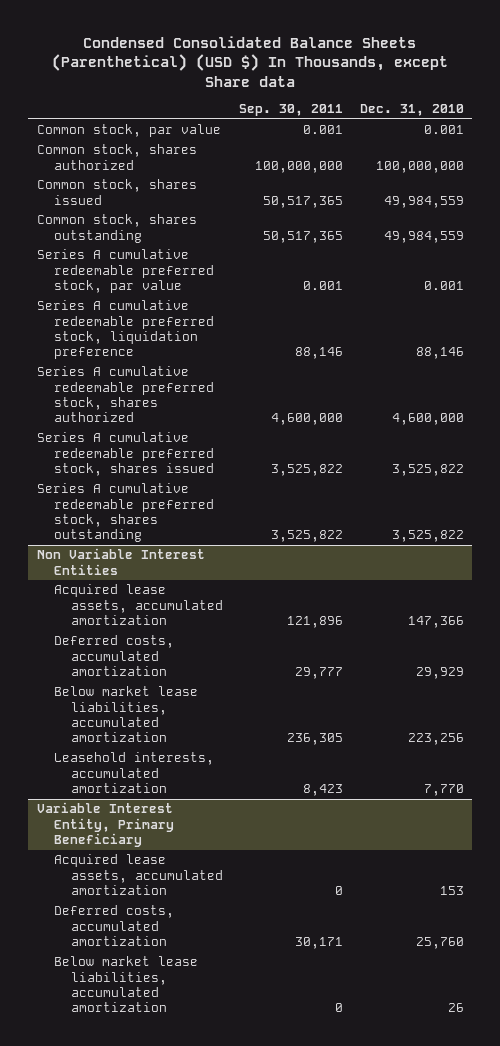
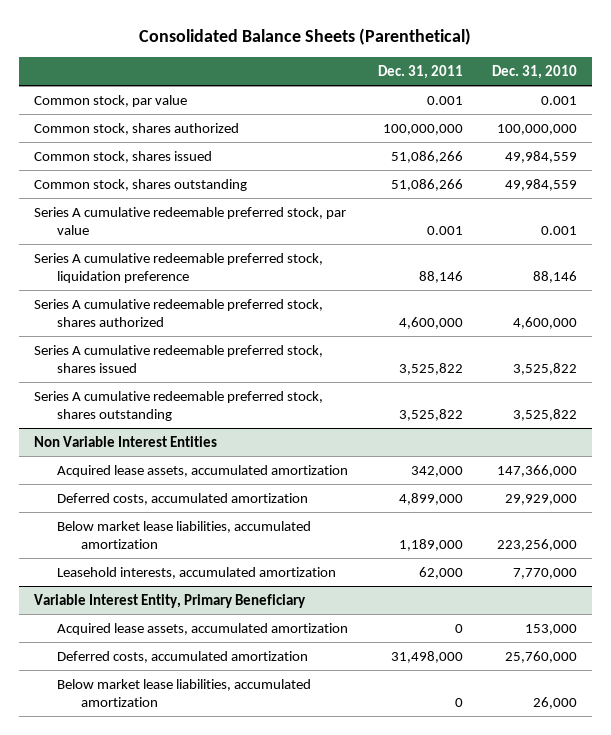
[52,35,449,87] Condensed Consolidated Balance Sheets (Parenthetical) (USD $) In Thousands, except Share data -> [139,28,472,46] Consolidated Balance Sheets (Parenthetical)
[239,104,344,117] Sep. 30, 2011 -> none
none -> [377,65,463,80] Dec. 31, 2011
[407,616,464,629] 147,366 -> [497,464,578,477] 147,366,000
[415,667,464,680] 29,929 -> [505,493,578,505] 29,929,000
[407,733,464,746] 223,256 -> [497,538,578,551] 223,256,000
[423,784,464,797] 7,770 -> [513,567,578,579] 7,770,000
[439,886,464,896] 153 -> [525,623,578,635] 153,000
[415,937,464,950] 25,760 -> [505,650,578,663] 25,760,000
[447,1003,464,1013] 26 -> [533,696,578,709] 26,000

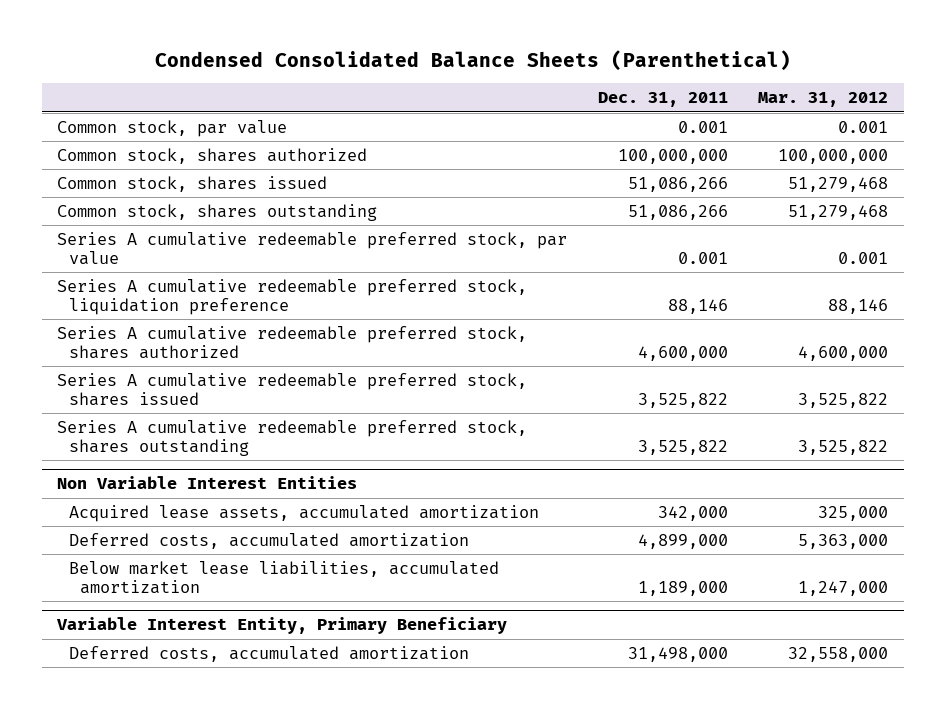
[139,28,472,46] Consolidated Balance Sheets (Parenthetical) -> [154,50,791,72] Condensed Consolidated Balance Sheets (Parenthetical)
[492,65,578,80] Dec. 31, 2010 -> none
none -> [758,92,889,108] Mar. 31, 2012
[57,566,337,579] Leasehold interests, accumulated amortization -> none
[57,622,349,635] Acquired lease assets, accumulated amortization -> none
[57,678,312,707] Below market lease liabilities, accumulated amortization -> none

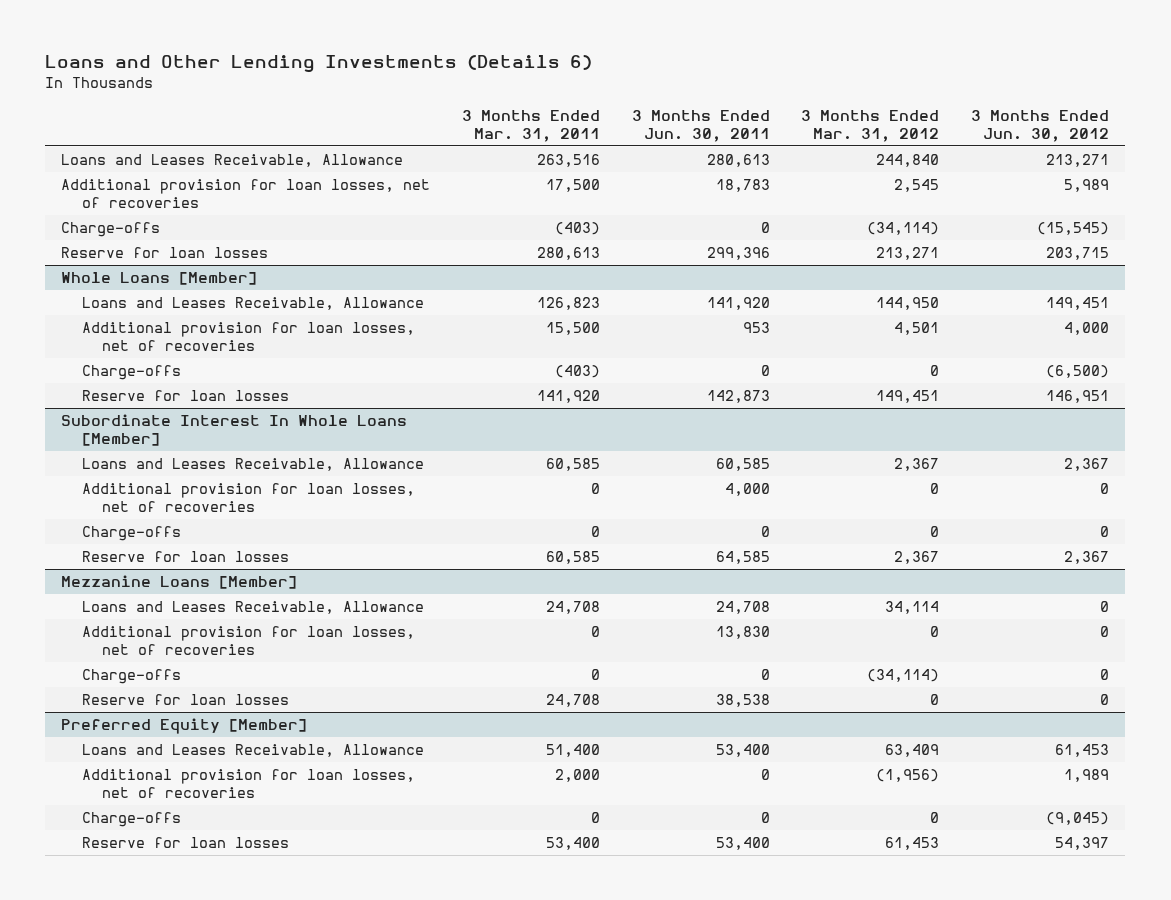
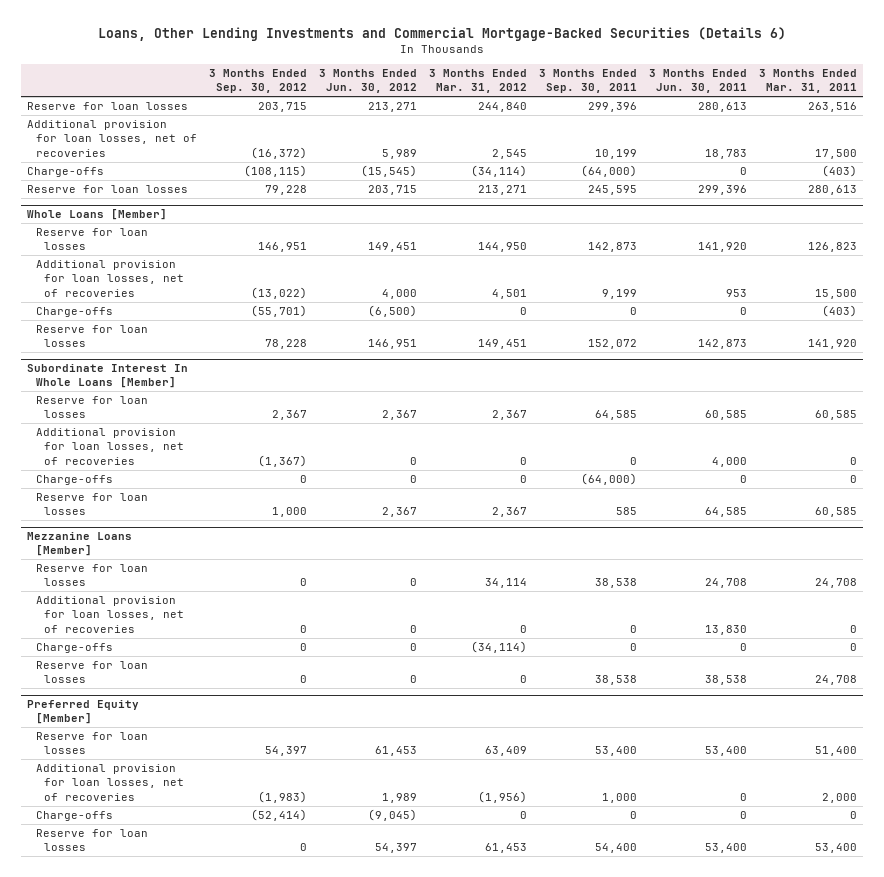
[45,55,593,74] Loans and Other Lending Investments (Details 6) -> [98,27,787,42] Loans, Other Lending Investments and Commercial Mortgage-Backed Securities (Details 6)
none -> [208,69,307,94] 3 Months Ended Sep. 30, 2012
none -> [538,69,637,94] 3 Months Ended Sep. 30, 2011
[61,154,404,168] Loans and Leases Receivable, Allowance -> [27,102,189,111] Reserve for loan losses
[81,297,424,311] Loans and Leases Receivable, Allowance -> [35,228,148,251] Reserve for loan losses
[81,458,424,472] Loans and Leases Receivable, Allowance -> [35,396,148,419] Reserve for loan losses
[81,601,424,615] Loans and Leases Receivable, Allowance -> [35,564,148,587] Reserve for loan losses
[81,744,424,758] Loans and Leases Receivable, Allowance -> [35,732,148,755] Reserve for loan losses

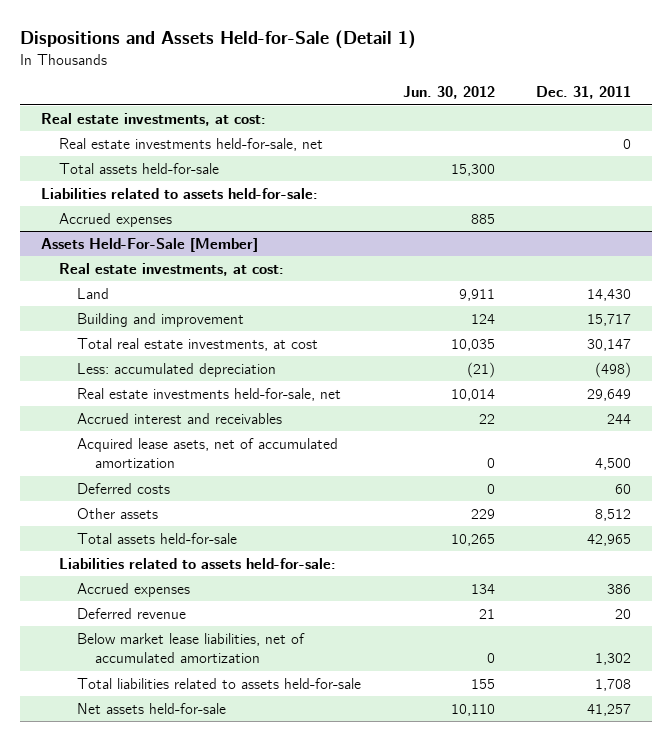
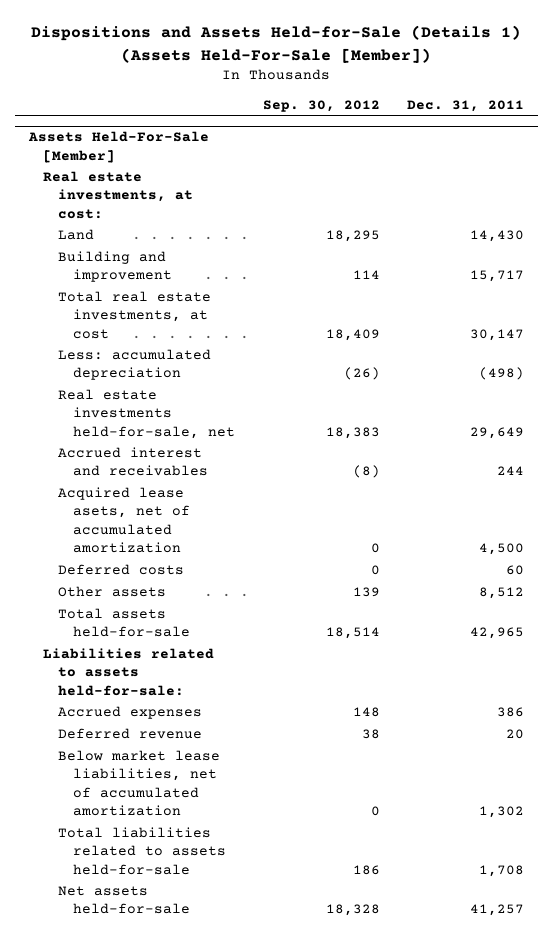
[20,30,417,50] Dispositions and Assets Held-for-Sale (Detail 1) -> [31,25,522,63] Dispositions and Assets Held-for-Sale (Details 1) (Assets Held-For-Sale [Member])
[402,86,495,100] Jun. 30, 2012 -> none
none -> [262,99,380,112] Sep. 30, 2012
[41,112,267,126] Real estate investments, at cost: -> none
[59,137,324,151] Real estate investments held-for-sale, net -> none
[59,162,220,174] Total assets held-for-sale -> none
[41,187,319,199] Liabilities related to assets held-for-sale: -> none
[59,212,173,227] Accrued expenses -> none

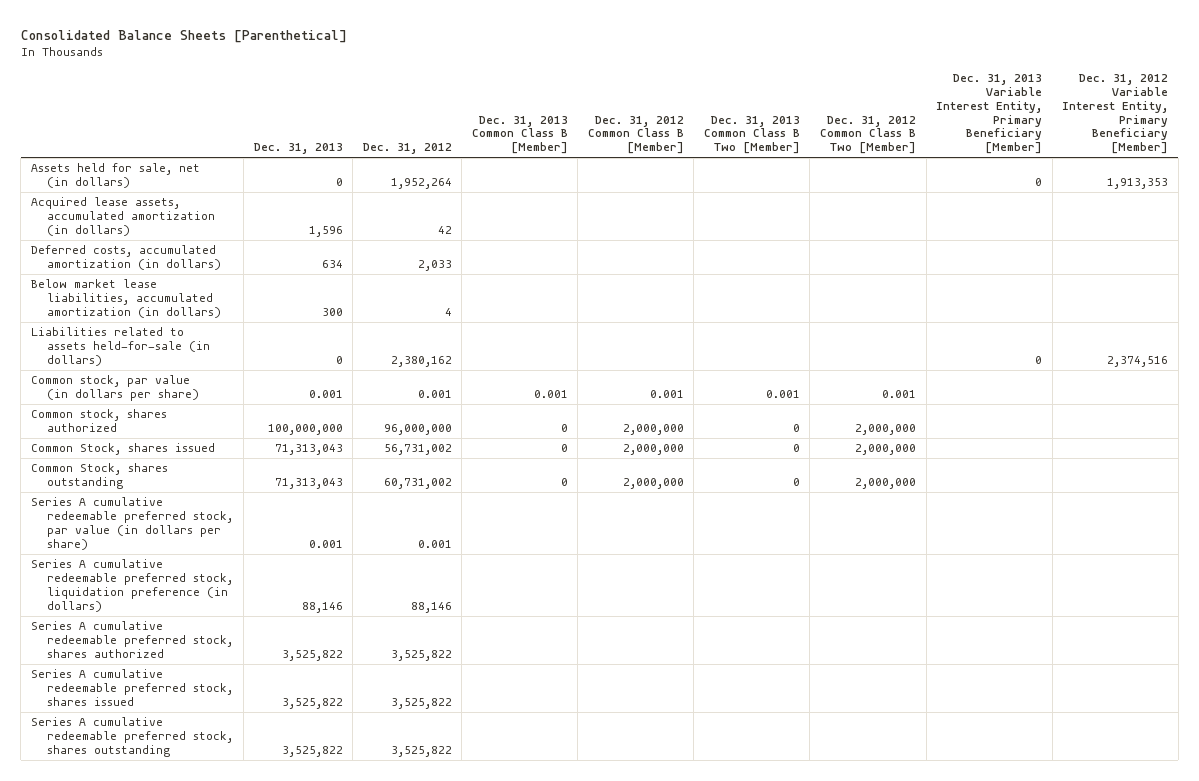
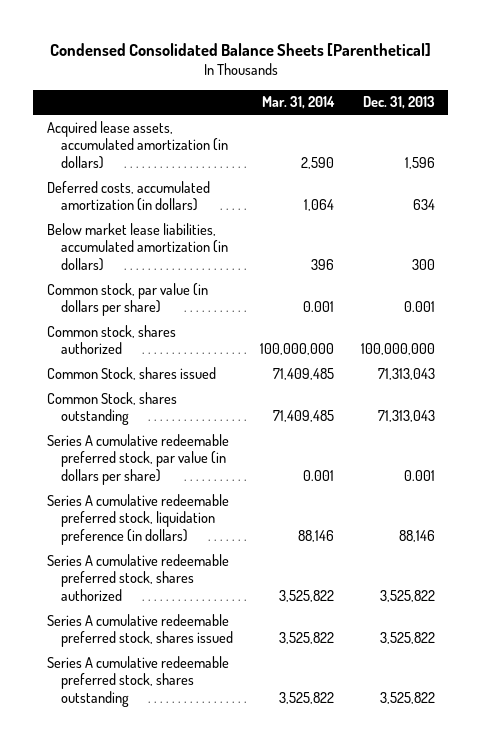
[20,29,347,43] Consolidated Balance Sheets [Parenthetical] -> [49,42,431,56] Condensed Consolidated Balance Sheets [Parenthetical]
[362,143,452,155] Dec. 31, 2012 -> none
[471,115,568,155] Dec. 31, 2013 Common Class B [Member] -> none
[587,115,684,155] Dec. 31, 2012 Common Class B [Member] -> none
[703,115,800,155] Dec. 31, 2013 Common Class B Two [Member] -> none
[819,115,916,155] Dec. 31, 2012 Common Class B Two [Member] -> none
[936,74,1043,155] Dec. 31, 2013 Variable Interest Entity, Primary Beneficiary [Member] -> none
[1062,74,1169,155] Dec. 31, 2012 Variable Interest Entity, Primary Beneficiary [Member] -> none
none -> [261,96,335,110] Mar. 31, 2014
[31,163,201,189] Assets held for sale, net (in dollars) -> none
[31,327,211,366] Liabilities related to assets held-for-sale (in dollars) -> none

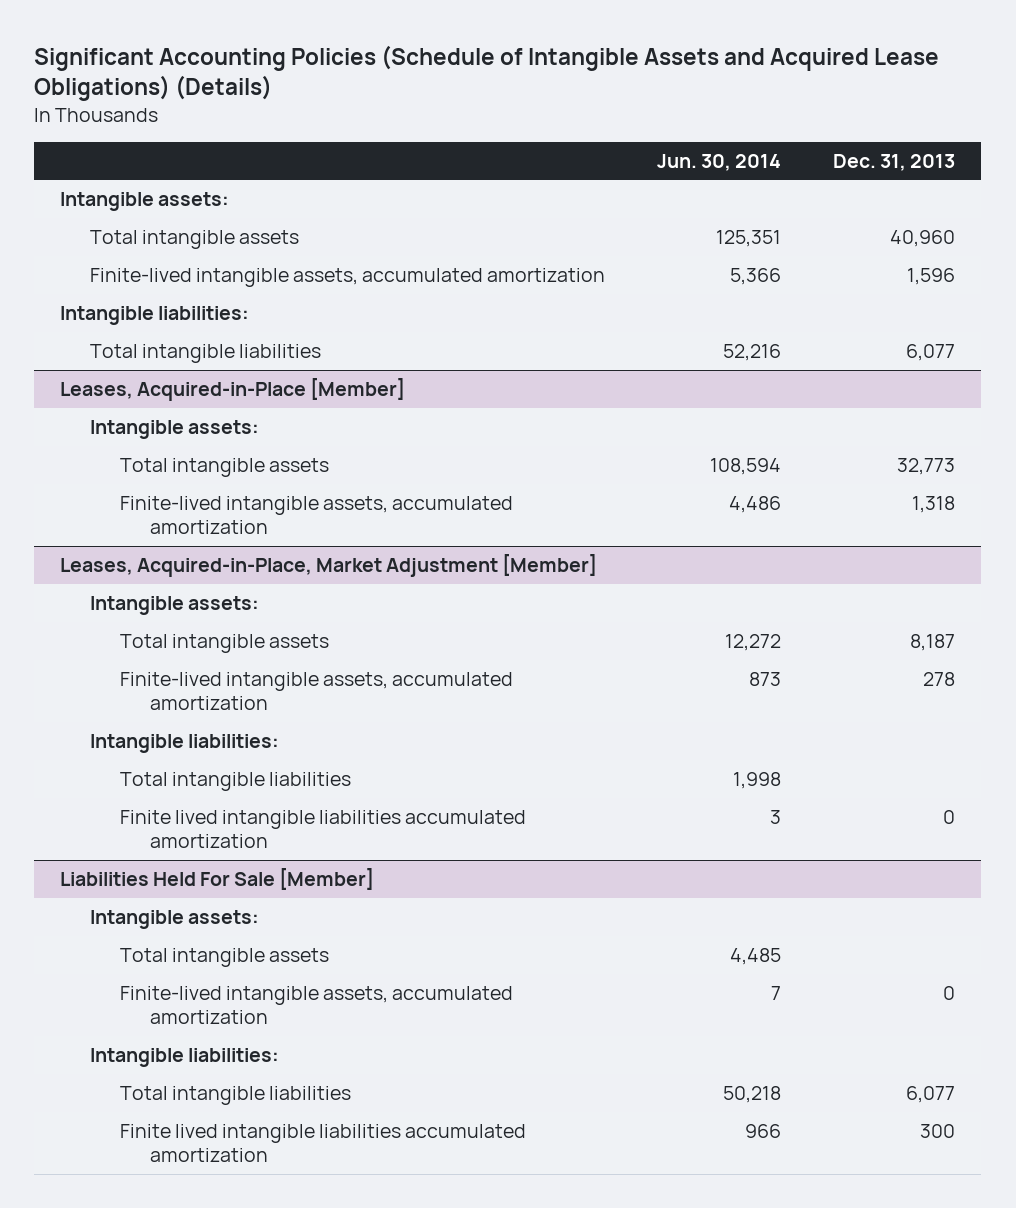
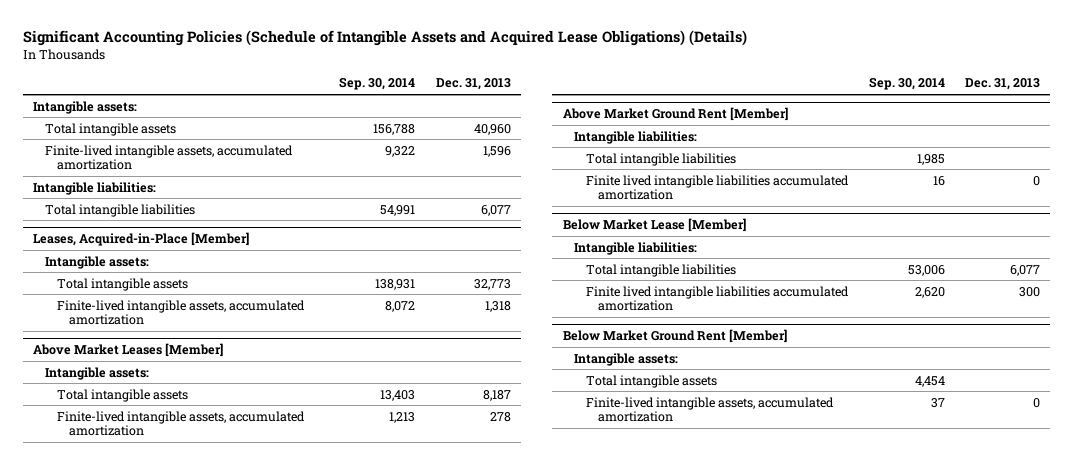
[657,153,782,171] Jun. 30, 2014 -> none
none -> [339,77,416,91] Sep. 30, 2014
[60,554,598,578] Leases, Acquired-in-Place, Market Adjustment [Member] -> none
none -> [33,343,224,358] Above Market Leases [Member]
none -> [562,107,788,122] Above Market Ground Rent [Member]
[60,868,375,891] Liabilities Held For Sale [Member] -> none
[90,910,260,930] Intangible assets: -> none
[120,948,330,968] Total intangible assets -> none
[120,986,514,1024] Finite-lived intangible assets, accumulated amortization -> none
none -> [562,218,746,233] Below Market Lease [Member]
none -> [562,329,787,344] Below Market Ground Rent [Member]
none -> [574,352,679,366] Intangible assets:
none -> [586,374,718,388] Total intangible assets
none -> [586,396,835,423] Finite-lived intangible assets, accumulated amortization

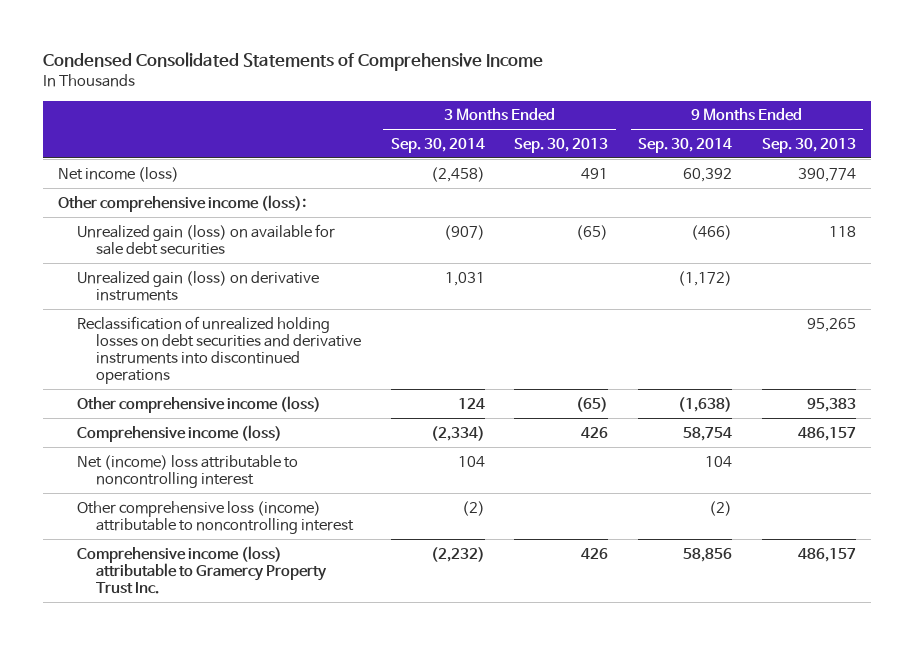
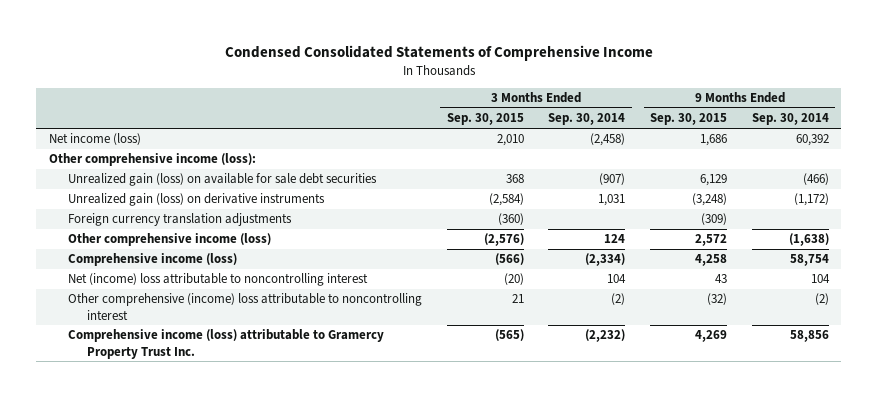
[514,137,609,153] Sep. 30, 2013 -> none
[761,137,856,153] Sep. 30, 2013 -> none
none -> [446,113,524,126] Sep. 30, 2015
none -> [650,113,728,126] Sep. 30, 2015
[76,315,362,385] Reclassification of unrealized holding losses on debt securities and derivative instruments into discontinued operations -> none
none -> [67,213,292,227] Foreign currency translation adjustments
[76,500,355,534] Other comprehensive loss (income) attributable to noncontrolling interest -> [67,293,422,320] Other comprehensive (income) loss attributable to noncontrolling interest

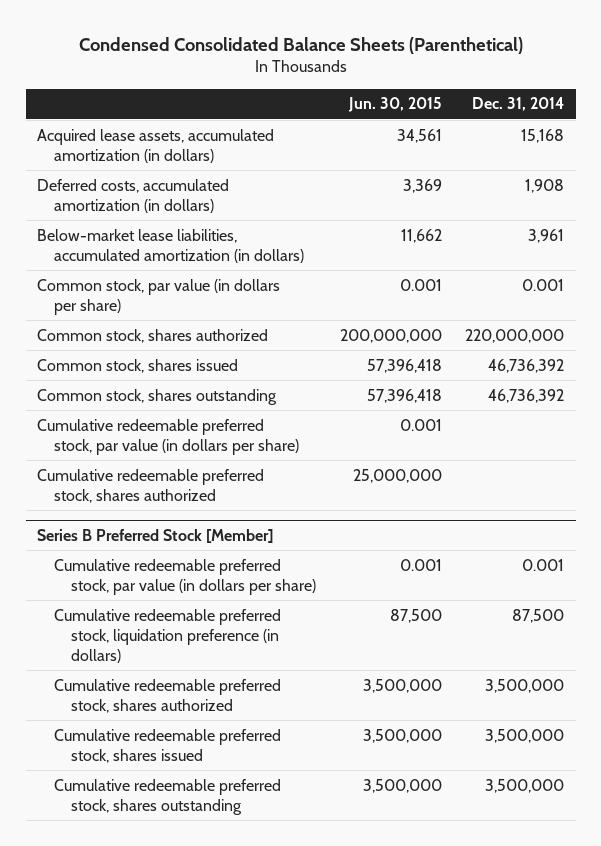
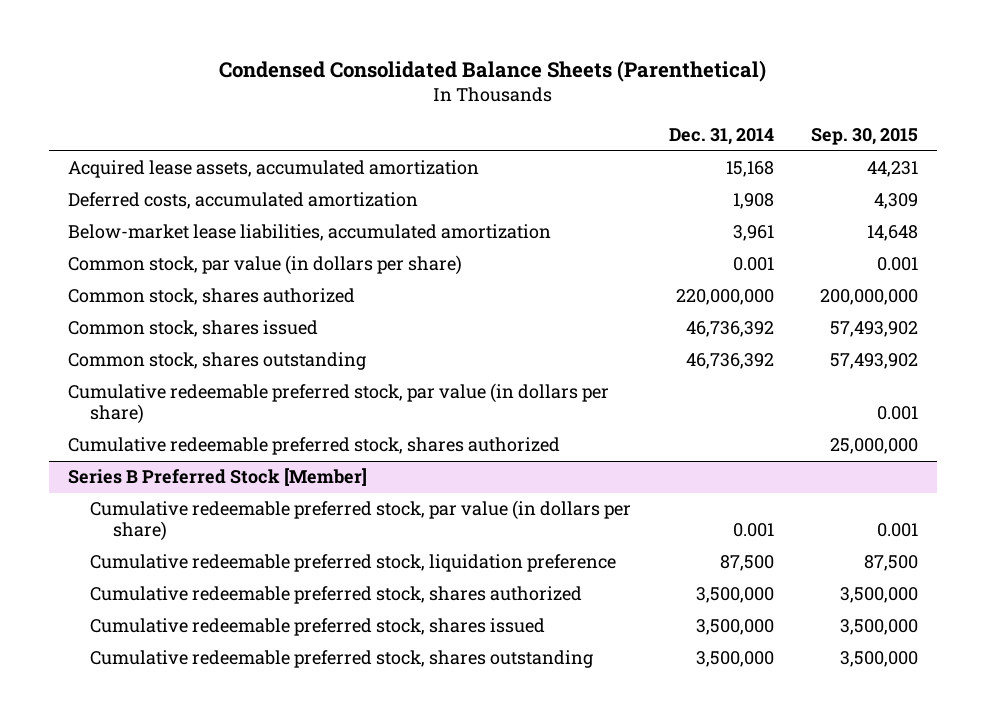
[347,97,442,113] Jun. 30, 2015 -> none
none -> [811,128,919,146] Sep. 30, 2015
[37,128,275,163] Acquired lease assets, accumulated amortization (in dollars) -> [67,160,479,179] Acquired lease assets, accumulated amortization
[37,178,230,213] Deferred costs, accumulated amortization (in dollars) -> [67,192,418,210] Deferred costs, accumulated amortization
[37,228,305,263] Below-market lease liabilities, accumulated amortization (in dollars) -> [67,224,551,242] Below-market lease liabilities, accumulated amortization
[54,608,282,664] Cumulative redeemable preferred stock, liquidation preference (in dollars) -> [90,554,617,573] Cumulative redeemable preferred stock, liquidation preference

